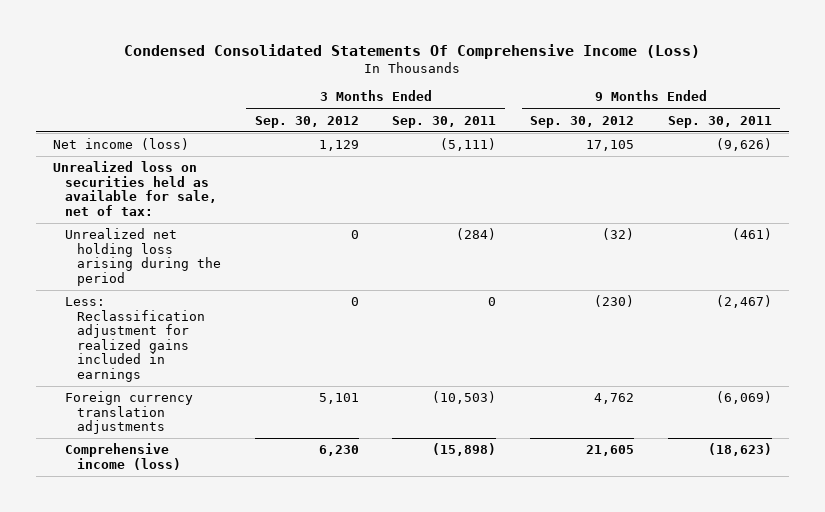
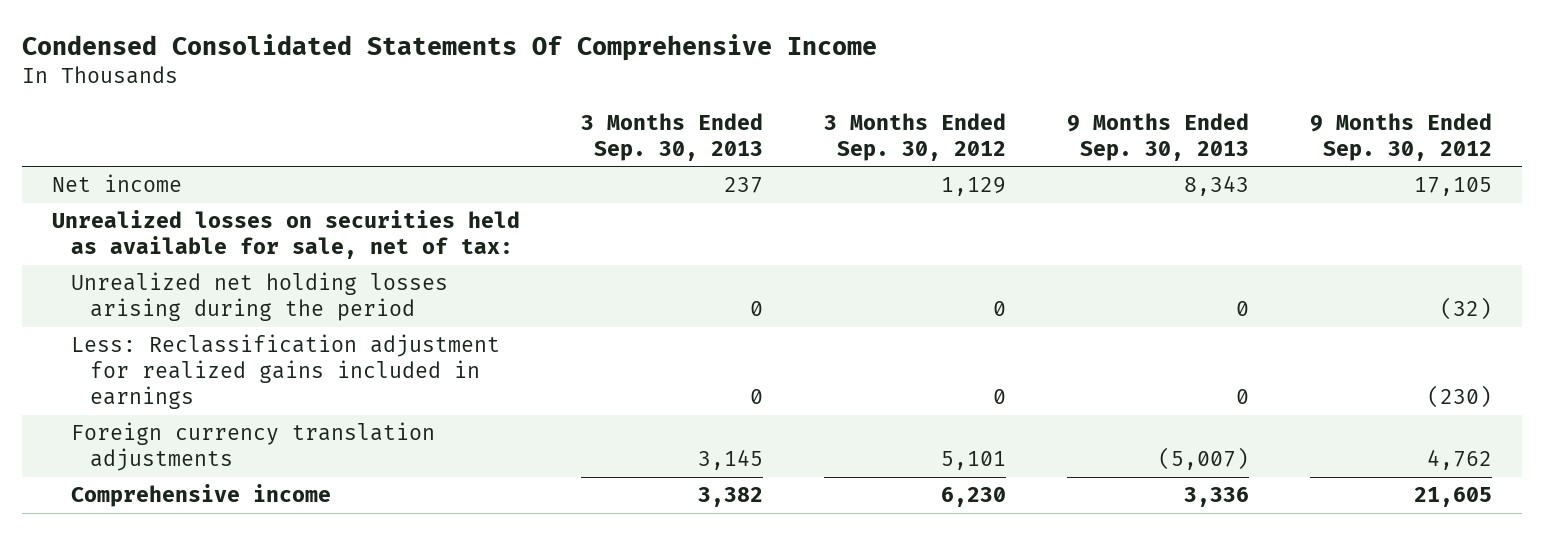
[124,43,701,59] Condensed Consolidated Statements Of Comprehensive Income (Loss) -> [21,33,877,61] Condensed Consolidated Statements Of Comprehensive Income
[392,115,497,128] Sep. 30, 2011 -> none
[667,115,772,128] Sep. 30, 2011 -> none
none -> [581,112,764,162] 3 Months Ended Sep. 30, 2013
none -> [1066,112,1249,162] 9 Months Ended Sep. 30, 2013
[52,138,189,151] Net income (loss) -> [52,174,183,193] Net income
[52,161,217,216] Unrealized loss on securities held as available for sale, net of tax: -> [52,210,521,260] Unrealized losses on securities held as available for sale, net of tax:
[64,228,221,286] Unrealized net holding loss arising during the period -> [71,272,449,322] Unrealized net holding losses arising during the period
[64,443,181,470] Comprehensive income (loss) -> [71,484,332,508] Comprehensive income

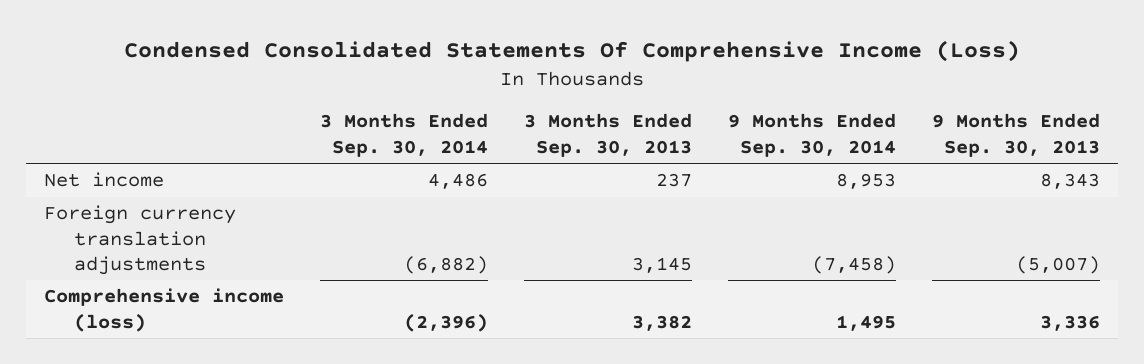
[21,33,877,61] Condensed Consolidated Statements Of Comprehensive Income -> [124,40,1021,63] Condensed Consolidated Statements Of Comprehensive Income (Loss)
[824,112,1007,162] 3 Months Ended Sep. 30, 2012 -> none
[1309,112,1492,162] 9 Months Ended Sep. 30, 2012 -> none
none -> [319,113,488,157] 3 Months Ended Sep. 30, 2014
none -> [728,113,897,157] 9 Months Ended Sep. 30, 2014
[52,210,521,260] Unrealized losses on securities held as available for sale, net of tax: -> none
[71,272,449,322] Unrealized net holding losses arising during the period -> none
[71,334,501,410] Less: Reclassification adjustment for realized gains included in earnings -> none
[71,484,332,508] Comprehensive income -> [43,288,284,332] Comprehensive income (loss)

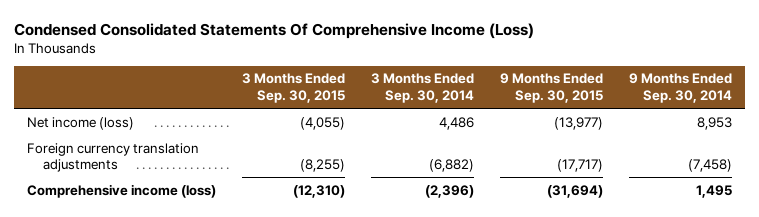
[524,113,693,157] 3 Months Ended Sep. 30, 2013 -> none
[932,113,1101,157] 9 Months Ended Sep. 30, 2013 -> none
none -> [242,73,346,104] 3 Months Ended Sep. 30, 2015
none -> [499,73,603,104] 9 Months Ended Sep. 30, 2015
[43,172,164,188] Net income -> [27,116,135,130] Net income (loss)

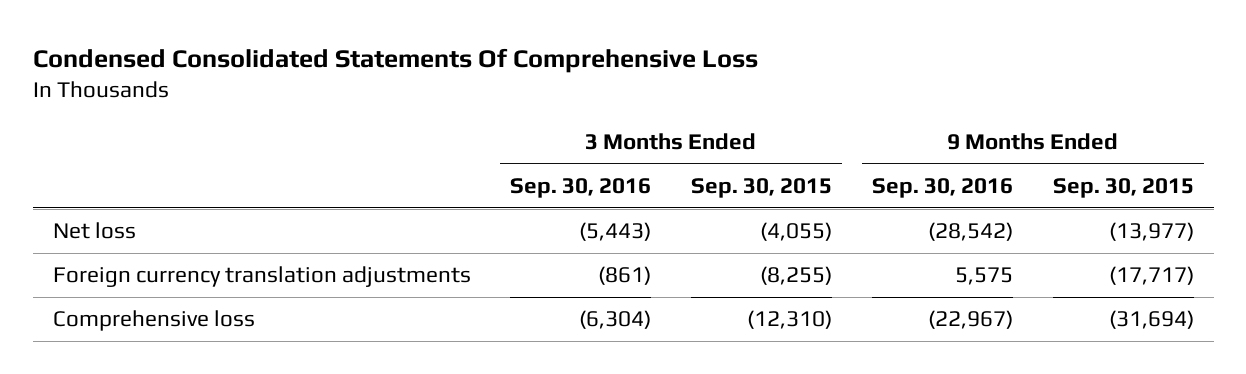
[14,22,535,39] Condensed Consolidated Statements Of Comprehensive Income (Loss) -> [32,48,758,74] Condensed Consolidated Statements Of Comprehensive Loss
[370,73,474,104] 3 Months Ended Sep. 30, 2014 -> none
[628,73,732,104] 9 Months Ended Sep. 30, 2014 -> none
none -> [510,178,652,199] Sep. 30, 2016
none -> [871,178,1013,199] Sep. 30, 2016
[27,116,135,130] Net income (loss) -> [52,222,136,240] Net loss
[27,183,217,198] Comprehensive income (loss) -> [52,310,255,332] Comprehensive loss

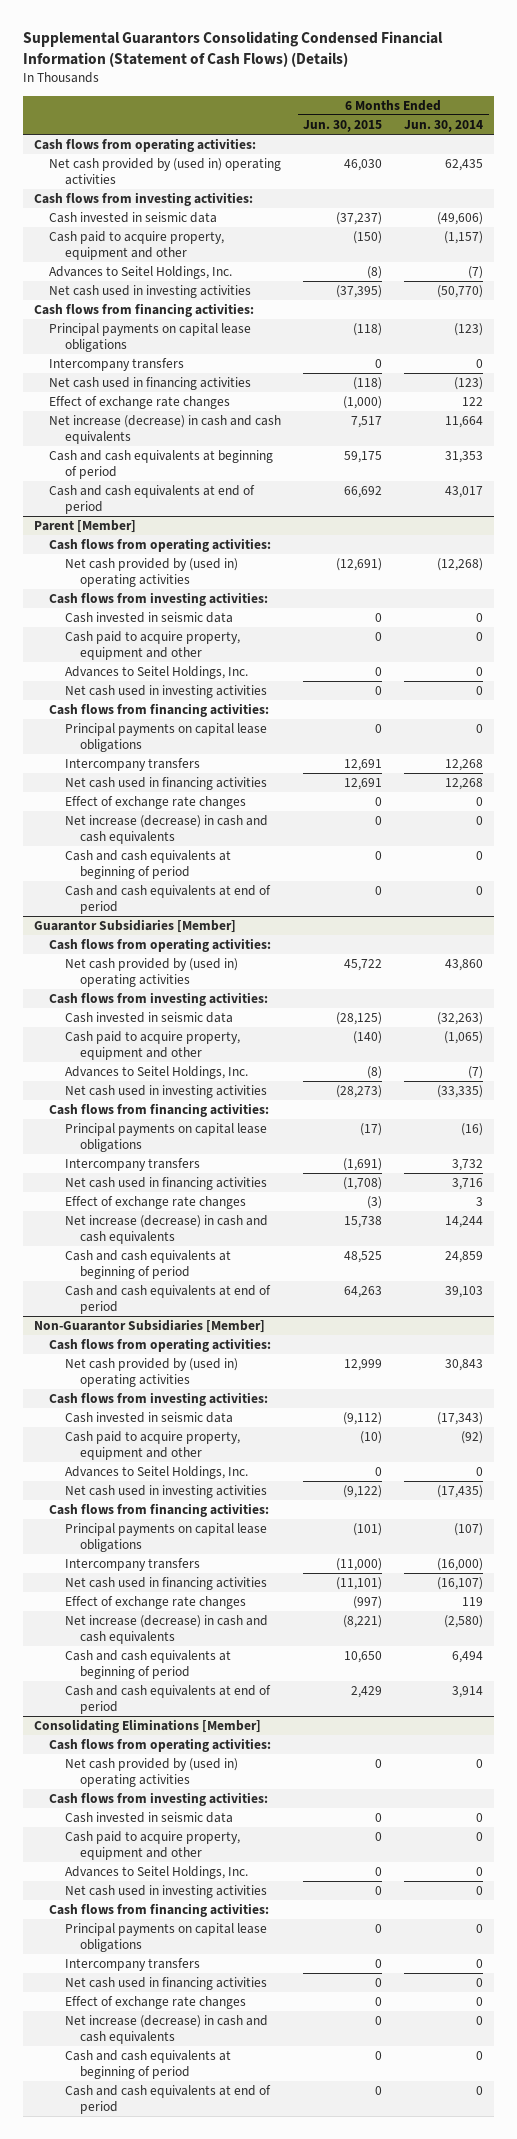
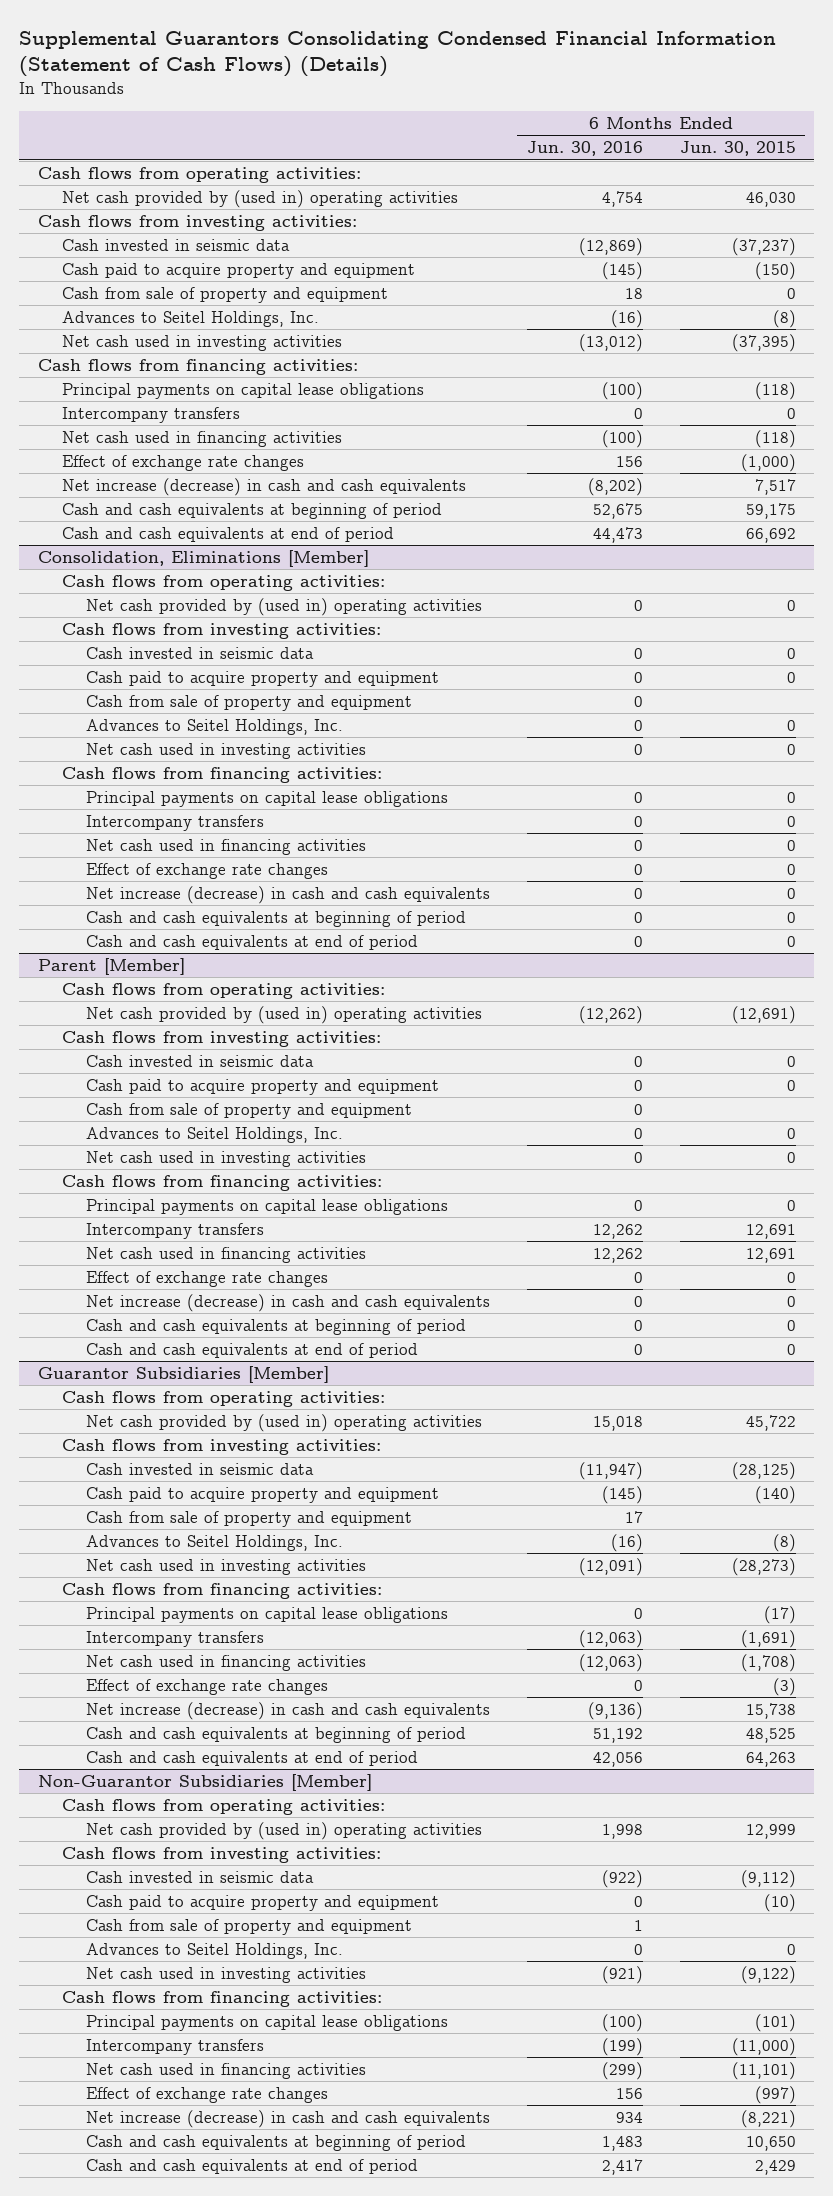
[404,119,484,132] Jun. 30, 2014 -> none
none -> [526,141,643,157] Jun. 30, 2016
[49,231,225,260] Cash paid to acquire property, equipment and other -> [61,262,415,279] Cash paid to acquire property and equipment
none -> [61,286,388,303] Cash from sale of property and equipment
none -> [37,549,369,567] Consolidation, Eliminations [Member]
none -> [61,574,385,591] Cash flows from operating activities:
none -> [85,597,482,616] Net cash provided by (used in) operating activities
none -> [61,622,381,639] Cash flows from investing activities:
none -> [85,646,314,659] Cash invested in seismic data
none -> [85,670,439,687] Cash paid to acquire property and equipment
none -> [85,694,412,711] Cash from sale of property and equipment
none -> [85,718,343,735] Advances to Seitel Holdings, Inc.
none -> [85,742,366,759] Net cash used in investing activities
none -> [61,766,382,783] Cash flows from financing activities:
none -> [85,790,448,807] Principal payments on capital lease obligations
none -> [85,814,264,831] Intercompany transfers
none -> [85,838,366,855] Net cash used in financing activities
none -> [85,862,328,879] Effect of exchange rate changes
none -> [85,885,490,904] Net increase (decrease) in cash and cash equivalents
none -> [85,910,466,927] Cash and cash equivalents at beginning of period
none -> [85,934,418,950] Cash and cash equivalents at end of period
[64,631,240,660] Cash paid to acquire property, equipment and other -> [85,1078,439,1095] Cash paid to acquire property and equipment
none -> [85,1102,412,1119] Cash from sale of property and equipment
[64,1031,240,1060] Cash paid to acquire property, equipment and other -> [85,1486,439,1503] Cash paid to acquire property and equipment
none -> [85,1510,412,1527] Cash from sale of property and equipment
[64,1431,240,1460] Cash paid to acquire property, equipment and other -> [85,1894,439,1911] Cash paid to acquire property and equipment
none -> [85,1918,412,1935] Cash from sale of property and equipment
[33,1719,261,1734] Consolidating Eliminations [Member] -> none
[49,1738,272,1753] Cash flows from operating activities: -> none
[64,1758,238,1787] Net cash provided by (used in) operating activities -> none
[49,1792,269,1807] Cash flows from investing activities: -> none
[64,1812,233,1824] Cash invested in seismic data -> none
[64,1831,240,1860] Cash paid to acquire property, equipment and other -> none
[64,1866,248,1880] Advances to Seitel Holdings, Inc. -> none
[64,1885,267,1899] Net cash used in investing activities -> none
[49,1903,270,1918] Cash flows from financing activities: -> none
[64,1923,267,1952] Principal payments on capital lease obligations -> none
[64,1958,200,1972] Intercompany transfers -> none
[64,1977,267,1991] Net cash used in financing activities -> none
[64,1996,246,2010] Effect of exchange rate changes -> none
[64,2015,268,2044] Net increase (decrease) in cash and cash equivalents -> none
[64,2050,231,2079] Cash and cash equivalents at beginning of period -> none
[64,2085,271,2114] Cash and cash equivalents at end of period -> none

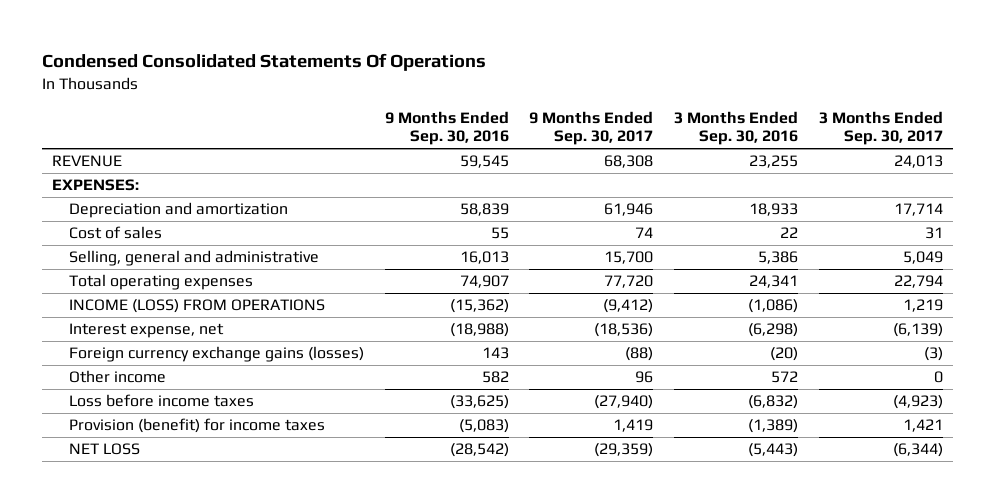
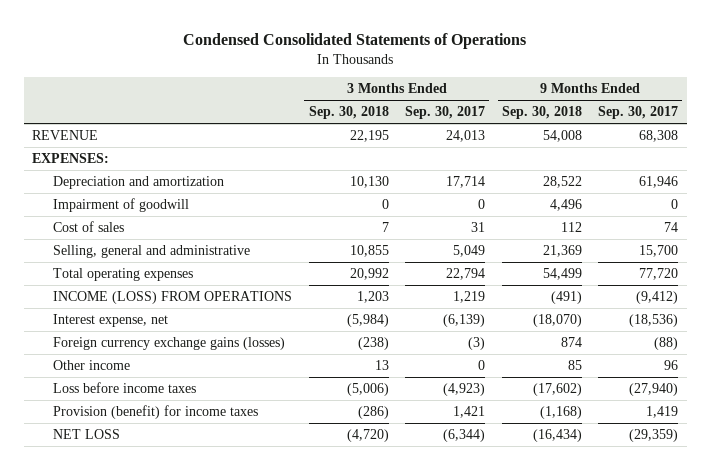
[42,53,487,72] Condensed Consolidated Statements Of Operations -> [183,32,527,49] Condensed Consolidated Statements of Operations
[384,110,509,146] 9 Months Ended Sep. 30, 2016 -> none
[673,110,798,146] 3 Months Ended Sep. 30, 2016 -> none
none -> [308,106,389,120] Sep. 30, 2018
none -> [501,106,582,120] Sep. 30, 2018
none -> [52,197,189,212] Impairment of goodwill

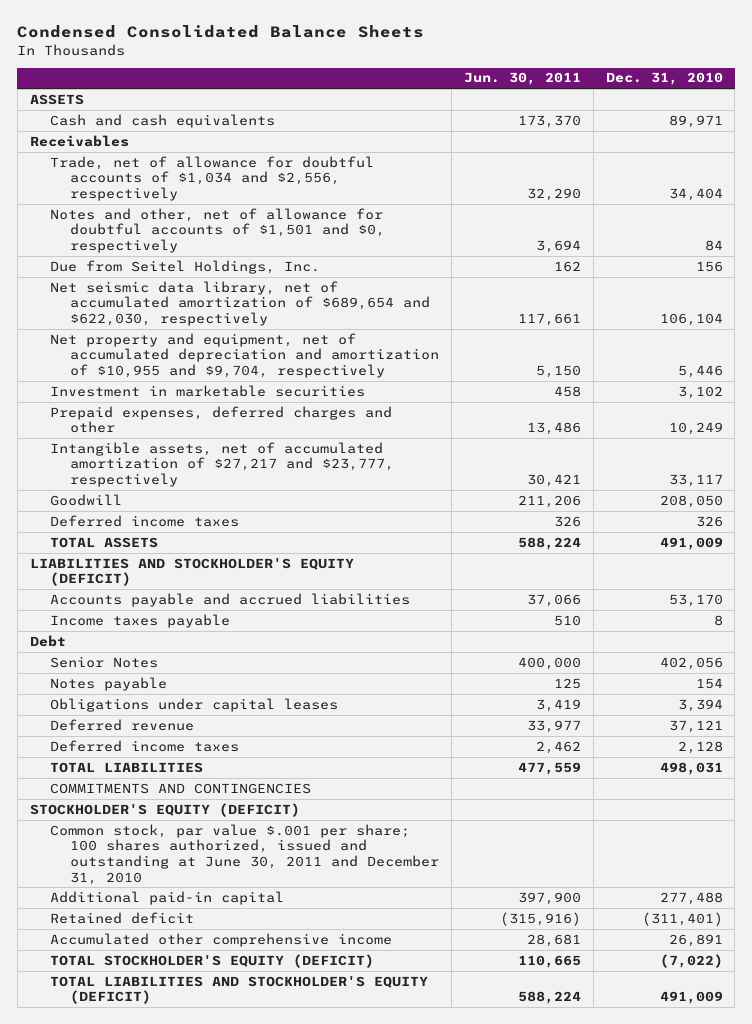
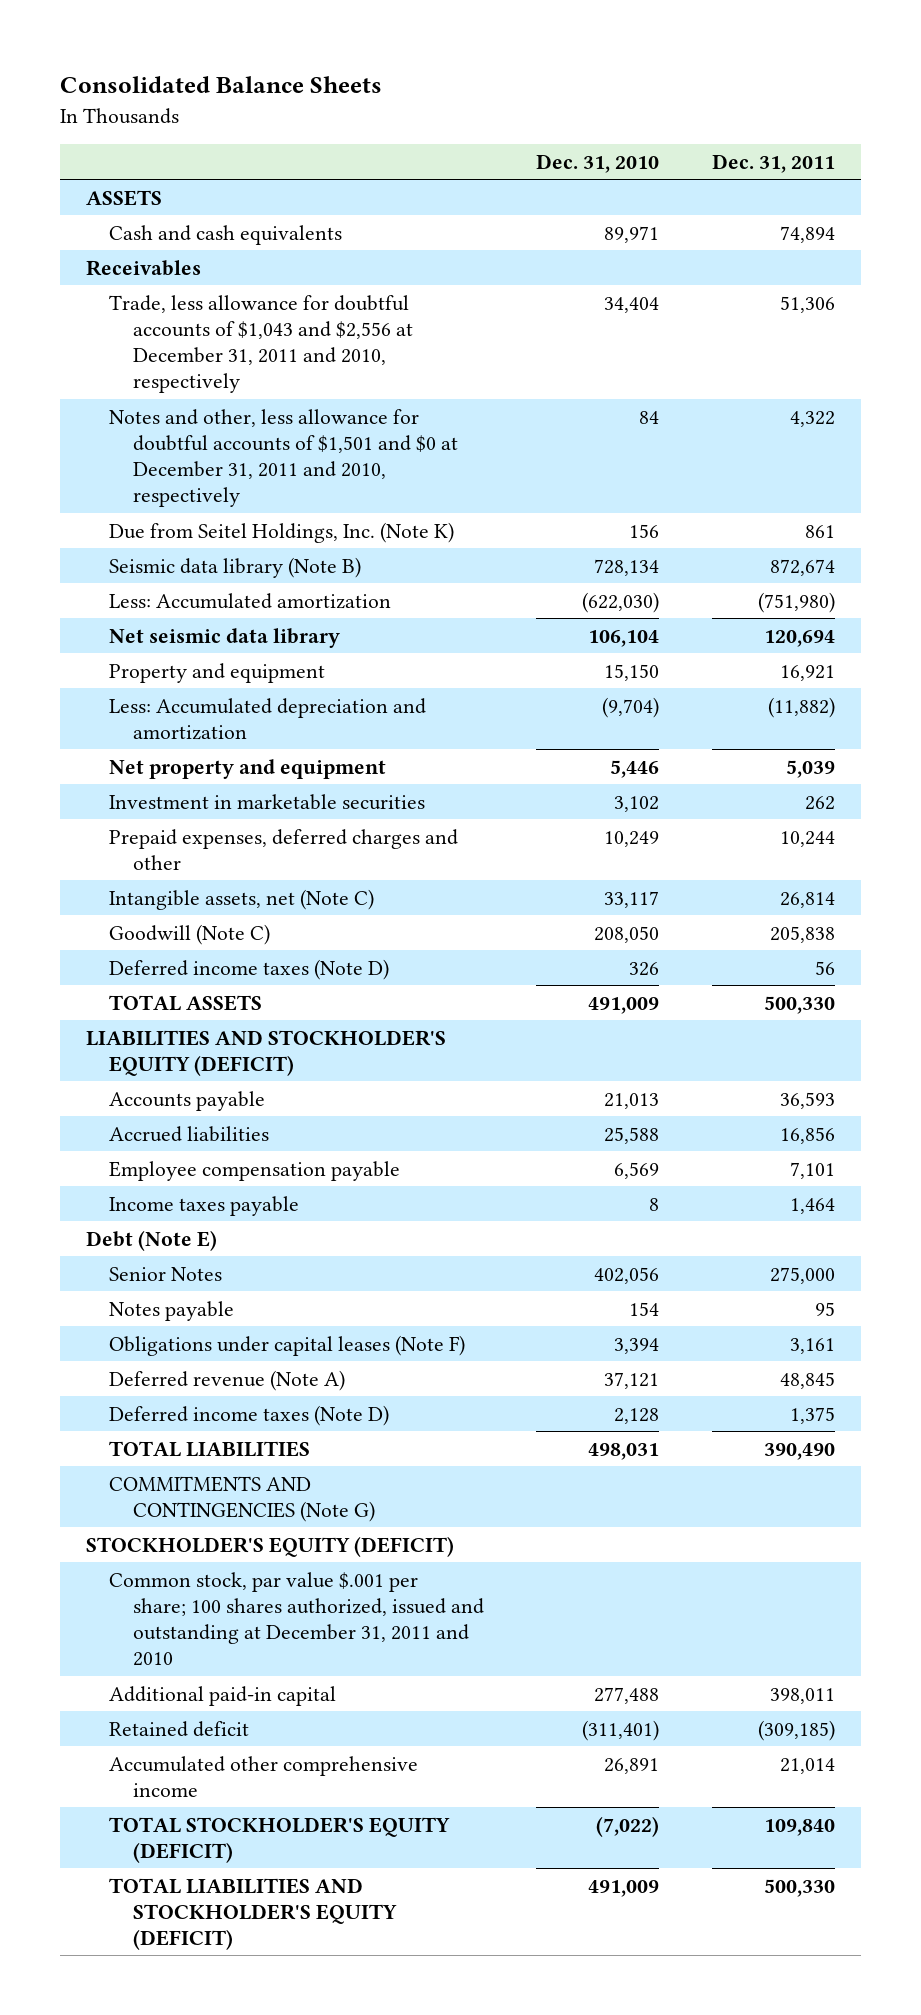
[17,25,425,39] Condensed Consolidated Balance Sheets -> [59,76,382,94] Consolidated Balance Sheets
[463,72,581,86] Jun. 30, 2011 -> none
none -> [711,153,835,173] Dec. 31, 2011
[50,155,375,202] Trade, net of allowance for doubtful accounts of $1,034 and $2,556, respectively -> [109,294,413,394] Trade, less allowance for doubtful accounts of $1,043 and $2,556 at December 31, 2011 and 2010, respectively
[50,207,386,254] Notes and other, net of allowance for doubtful accounts of $1,501 and $0, respectively -> [109,408,458,508] Notes and other, less allowance for doubtful accounts of $1,501 and $0 at December 31, 2011 and 2010, respectively
[50,259,321,274] Due from Seitel Holdings, Inc. -> [109,521,455,543] Due from Seitel Holdings, Inc. (Note K)
none -> [109,556,362,578] Seismic data library (Note B)
none -> [109,592,392,609] Less: Accumulated amortization
[50,280,431,327] Net seismic data library, net of accumulated amortization of $689,654 and $622,030, respectively -> [109,627,341,648] Net seismic data library
none -> [109,662,326,683] Property and equipment
none -> [109,697,427,740] Less: Accumulated depreciation and amortization
[50,332,440,379] Net property and equipment, net of accumulated depreciation and amortization of $10,955 and $9,704, respectively -> [109,758,387,779] Net property and equipment
[50,441,395,488] Intangible assets, net of accumulated amortization of $27,217 and $23,777, respectively -> [109,888,375,910] Intangible assets, net (Note C)
[50,493,123,506] Goodwill -> [109,923,271,945] Goodwill (Note C)
[50,514,240,527] Deferred income taxes -> [109,958,390,980] Deferred income taxes (Note D)
[50,592,411,607] Accounts payable and accrued liabilities -> none
none -> [109,1090,266,1111] Accounts payable
none -> [109,1125,270,1142] Accrued liabilities
none -> [109,1160,401,1181] Employee compensation payable
[29,634,66,647] Debt -> [85,1229,217,1251] Debt (Note E)
[50,697,339,712] Obligations under capital leases -> [109,1334,466,1356] Obligations under capital leases (Note F)
[50,718,195,731] Deferred revenue -> [109,1369,346,1391] Deferred revenue (Note A)
[50,739,240,752] Deferred income taxes -> [109,1404,390,1426] Deferred income taxes (Note D)
[50,782,312,794] COMMITMENTS AND CONTINGENCIES -> [109,1475,375,1522] COMMITMENTS AND CONTINGENCIES (Note G)
[50,823,440,885] Common stock, par value $.001 per share; 100 shares authorized, issued and outstanding at June 30, 2011 and December 31, 2010 -> [109,1571,484,1667] Common stock, par value $.001 per share; 100 shares authorized, issued and outstanding at December 31, 2011 and 2010

